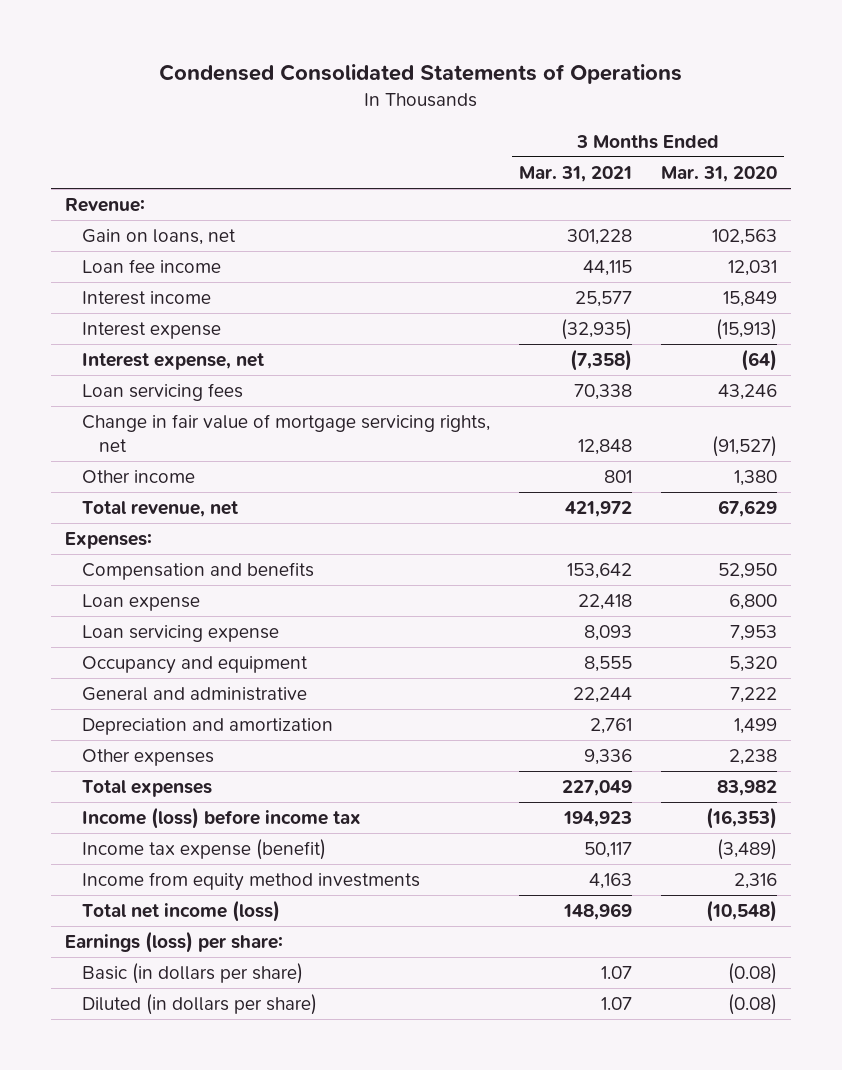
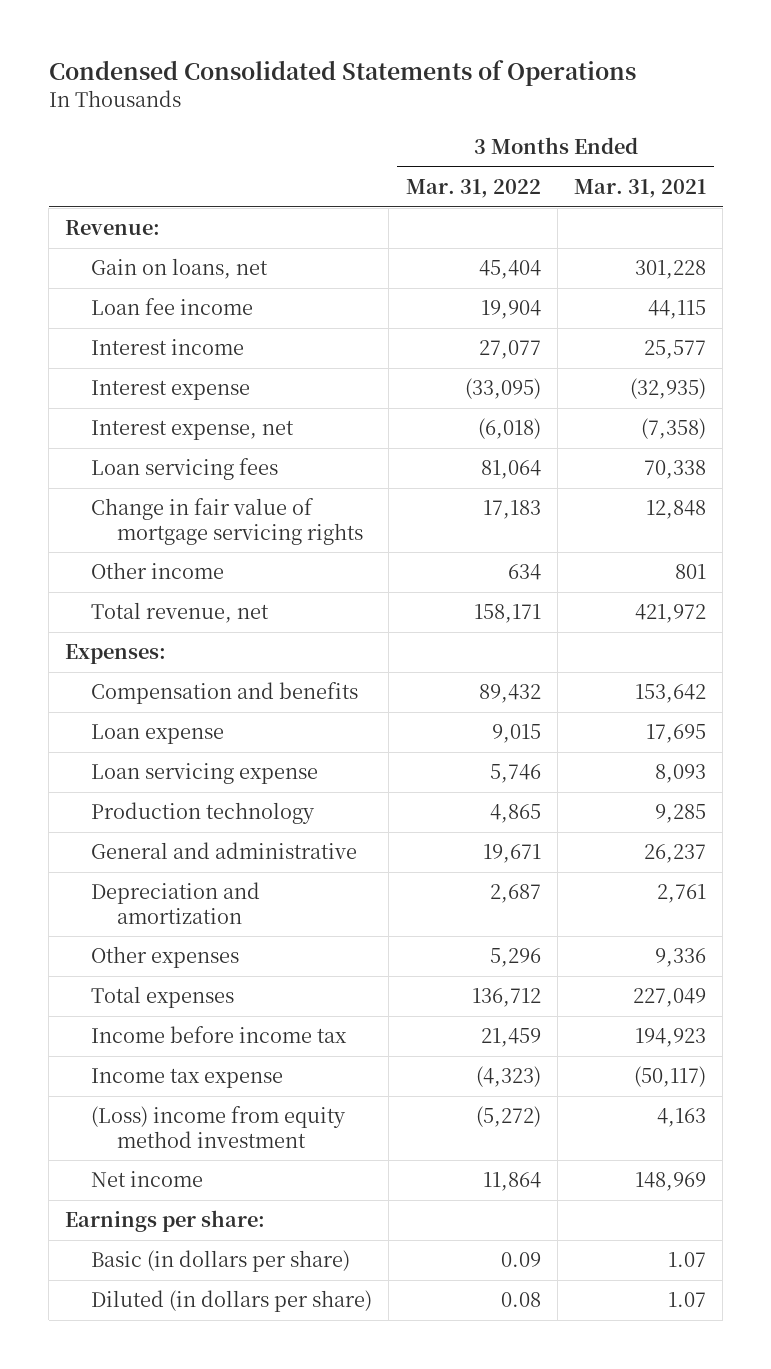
[660,166,777,183] Mar. 31, 2020 -> none
none -> [405,179,541,199] Mar. 31, 2022
[82,414,491,452] Change in fair value of mortgage servicing rights, net -> [91,498,363,545] Change in fair value of mortgage servicing rights
[577,594,632,611] 22,418 -> [646,724,707,744] 17,695
[82,656,309,675] Occupancy and equipment -> none
none -> [91,802,316,825] Production technology
[572,687,632,704] 22,244 -> [644,844,707,864] 26,237
[82,807,362,830] Income (loss) before income tax -> [91,1026,348,1044] Income before income tax
[82,839,327,861] Income tax expense (benefit) -> [91,1068,284,1089] Income tax expense
[583,842,632,859] 50,117 -> [634,1066,707,1088] (50,117)
[82,872,421,892] Income from equity method investments -> [91,1106,347,1148] (Loss) income from equity method investment
[82,900,281,923] Total net income (loss) -> [91,1171,204,1188] Net income
[65,931,284,954] Earnings (loss) per share: -> [65,1210,266,1233] Earnings per share:

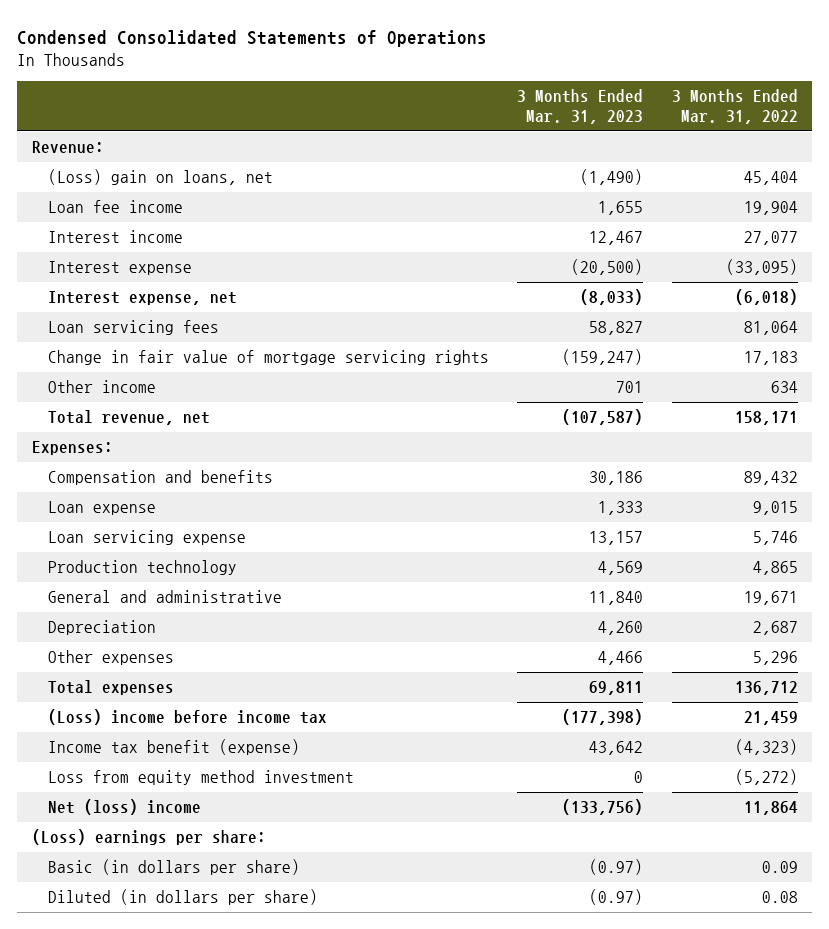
[574,179,707,199] Mar. 31, 2021 -> none
none -> [517,89,644,125] 3 Months Ended Mar. 31, 2023
[91,258,269,280] Gain on loans, net -> [47,169,273,186] (Loss) gain on loans, net
[91,882,261,924] Depreciation and amortization -> [47,620,156,636] Depreciation
[91,1026,348,1044] Income before income tax -> [47,709,327,726] (Loss) income before income tax
[91,1068,284,1089] Income tax expense -> [47,739,300,756] Income tax benefit (expense)
[91,1106,347,1148] (Loss) income from equity method investment -> [47,770,354,786] Loss from equity method investment
[91,1171,204,1188] Net income -> [47,799,201,816] Net (loss) income
[65,1210,266,1233] Earnings per share: -> [31,829,266,846] (Loss) earnings per share:

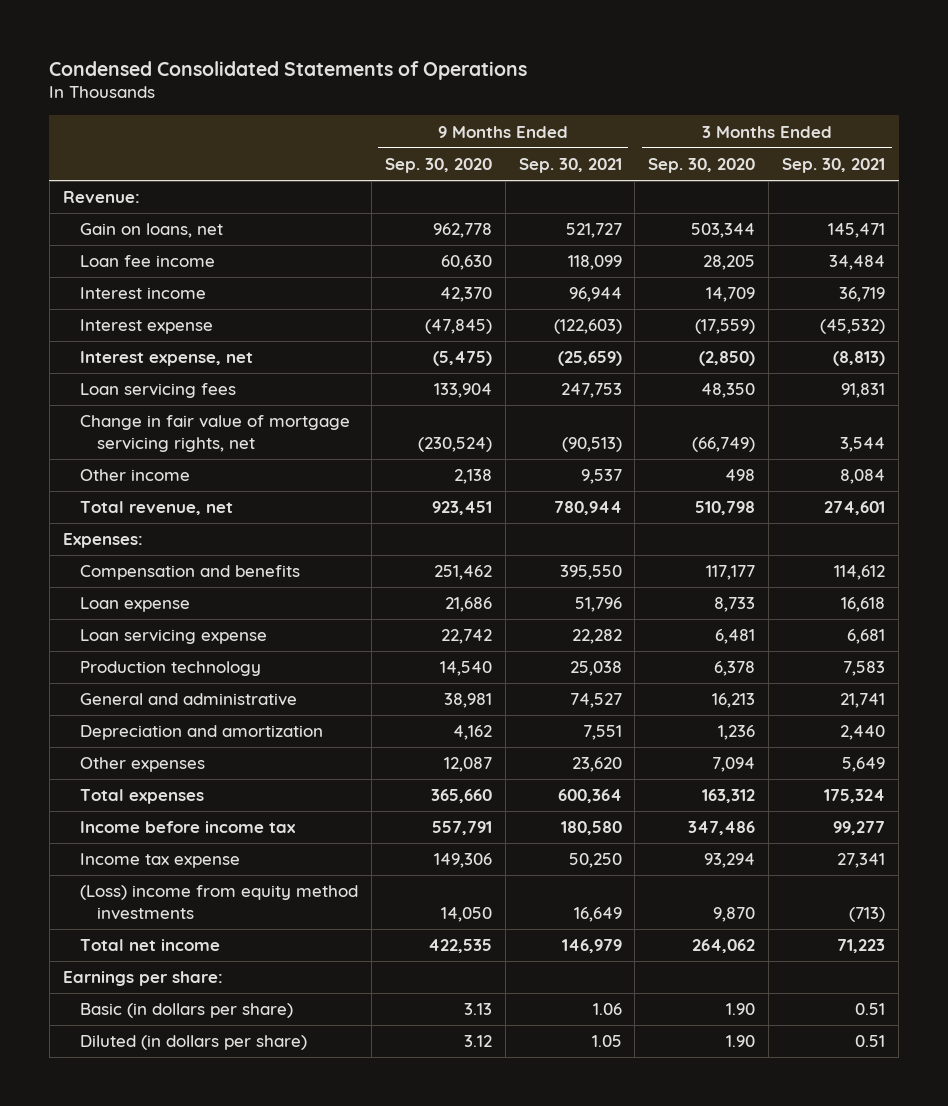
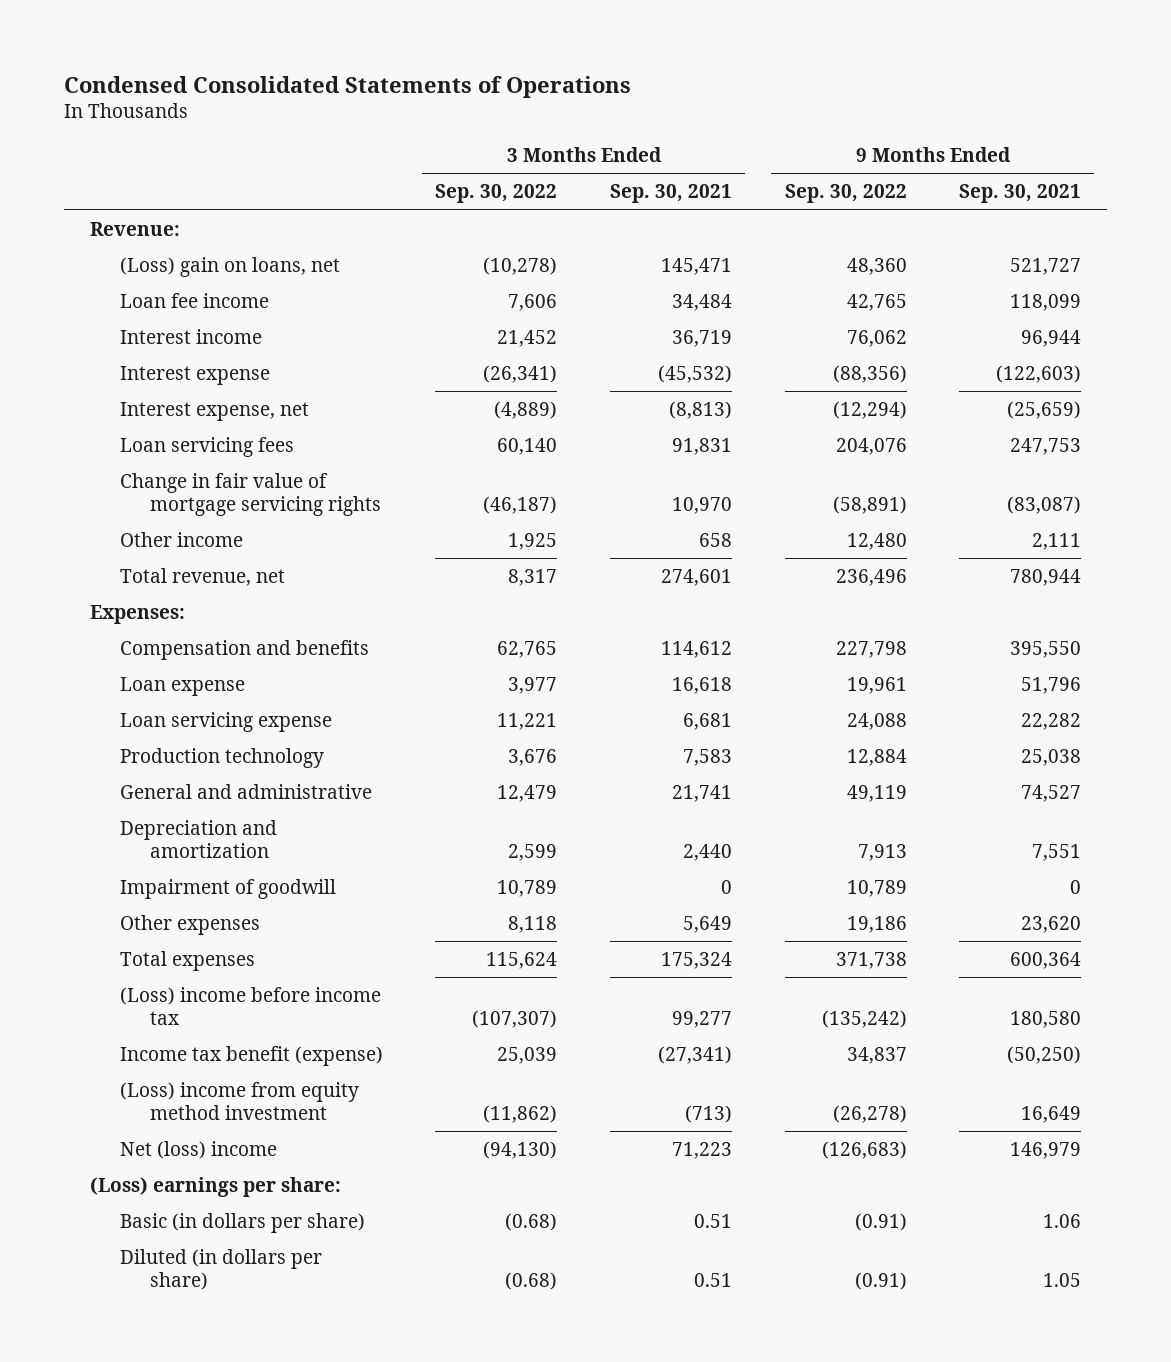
[384,158,492,174] Sep. 30, 2020 -> none
[648,158,756,174] Sep. 30, 2020 -> none
none -> [435,184,558,204] Sep. 30, 2022
none -> [784,184,907,204] Sep. 30, 2022
[79,223,223,239] Gain on loans, net -> [119,256,340,277] (Loss) gain on loans, net
[79,415,350,453] Change in fair value of mortgage servicing rights, net -> [119,472,381,517] Change in fair value of mortgage servicing rights
[561,437,622,453] (90,513) -> [1007,496,1082,515] (83,087)
[840,437,886,453] 3,544 -> [672,497,733,515] 10,970
[580,469,622,485] 9,537 -> [1032,532,1082,550] 2,111
[840,469,886,485] 8,084 -> [699,532,733,547] 658
none -> [119,878,336,899] Impairment of goodwill
[79,821,296,834] Income before income tax -> [119,986,381,1026] (Loss) income before income tax
[79,853,240,869] Income tax expense -> [119,1045,383,1066] Income tax benefit (expense)
[568,853,622,869] 50,250 -> [1007,1045,1082,1064] (50,250)
[837,853,886,869] 27,341 -> [658,1045,733,1064] (27,341)
[79,885,358,921] (Loss) income from equity method investments -> [119,1081,359,1121] (Loss) income from equity method investment
[79,939,220,952] Total net income -> [119,1140,277,1159] Net (loss) income
[62,971,223,987] Earnings per share: -> [89,1176,341,1197] (Loss) earnings per share:

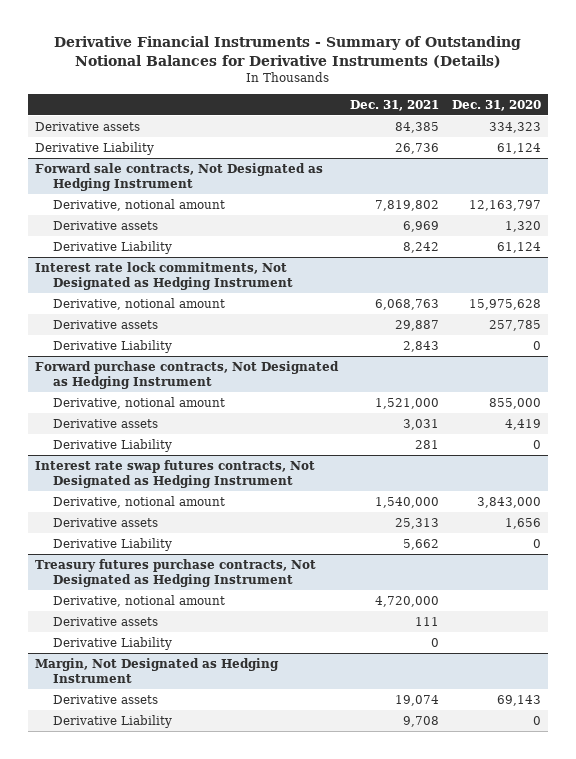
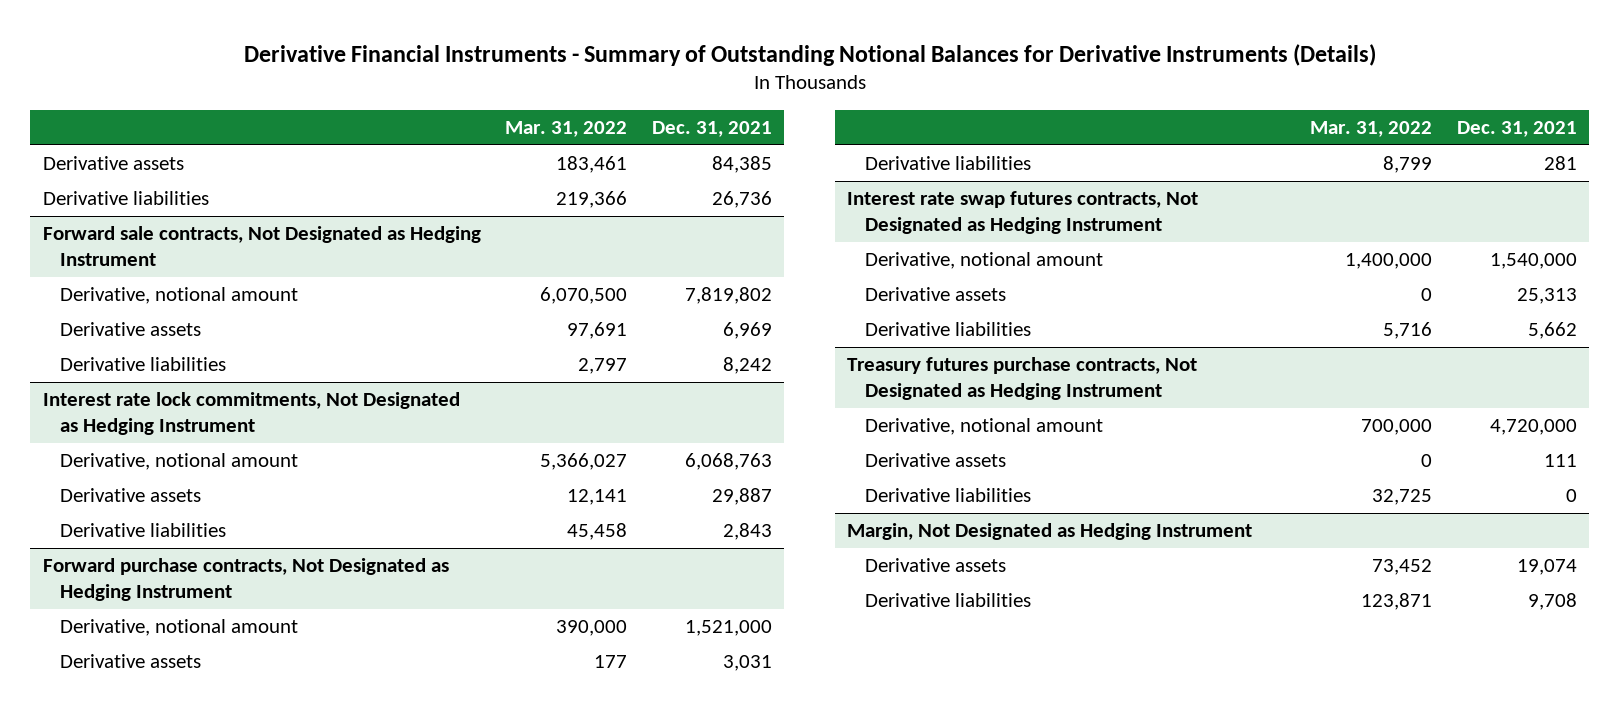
[452,99,542,111] Dec. 31, 2020 -> none
none -> [505,120,628,137] Mar. 31, 2022
[34,141,154,155] Derivative Liability -> [42,191,209,206] Derivative liabilities
[53,240,173,254] Derivative Liability -> [60,357,227,372] Derivative liabilities
[53,339,173,353] Derivative Liability -> [60,523,227,538] Derivative liabilities
[53,438,173,452] Derivative Liability -> [864,156,1031,171] Derivative liabilities
[53,537,173,551] Derivative Liability -> [864,322,1031,337] Derivative liabilities
[53,636,173,650] Derivative Liability -> [864,488,1031,503] Derivative liabilities
[53,714,173,728] Derivative Liability -> [864,593,1031,608] Derivative liabilities

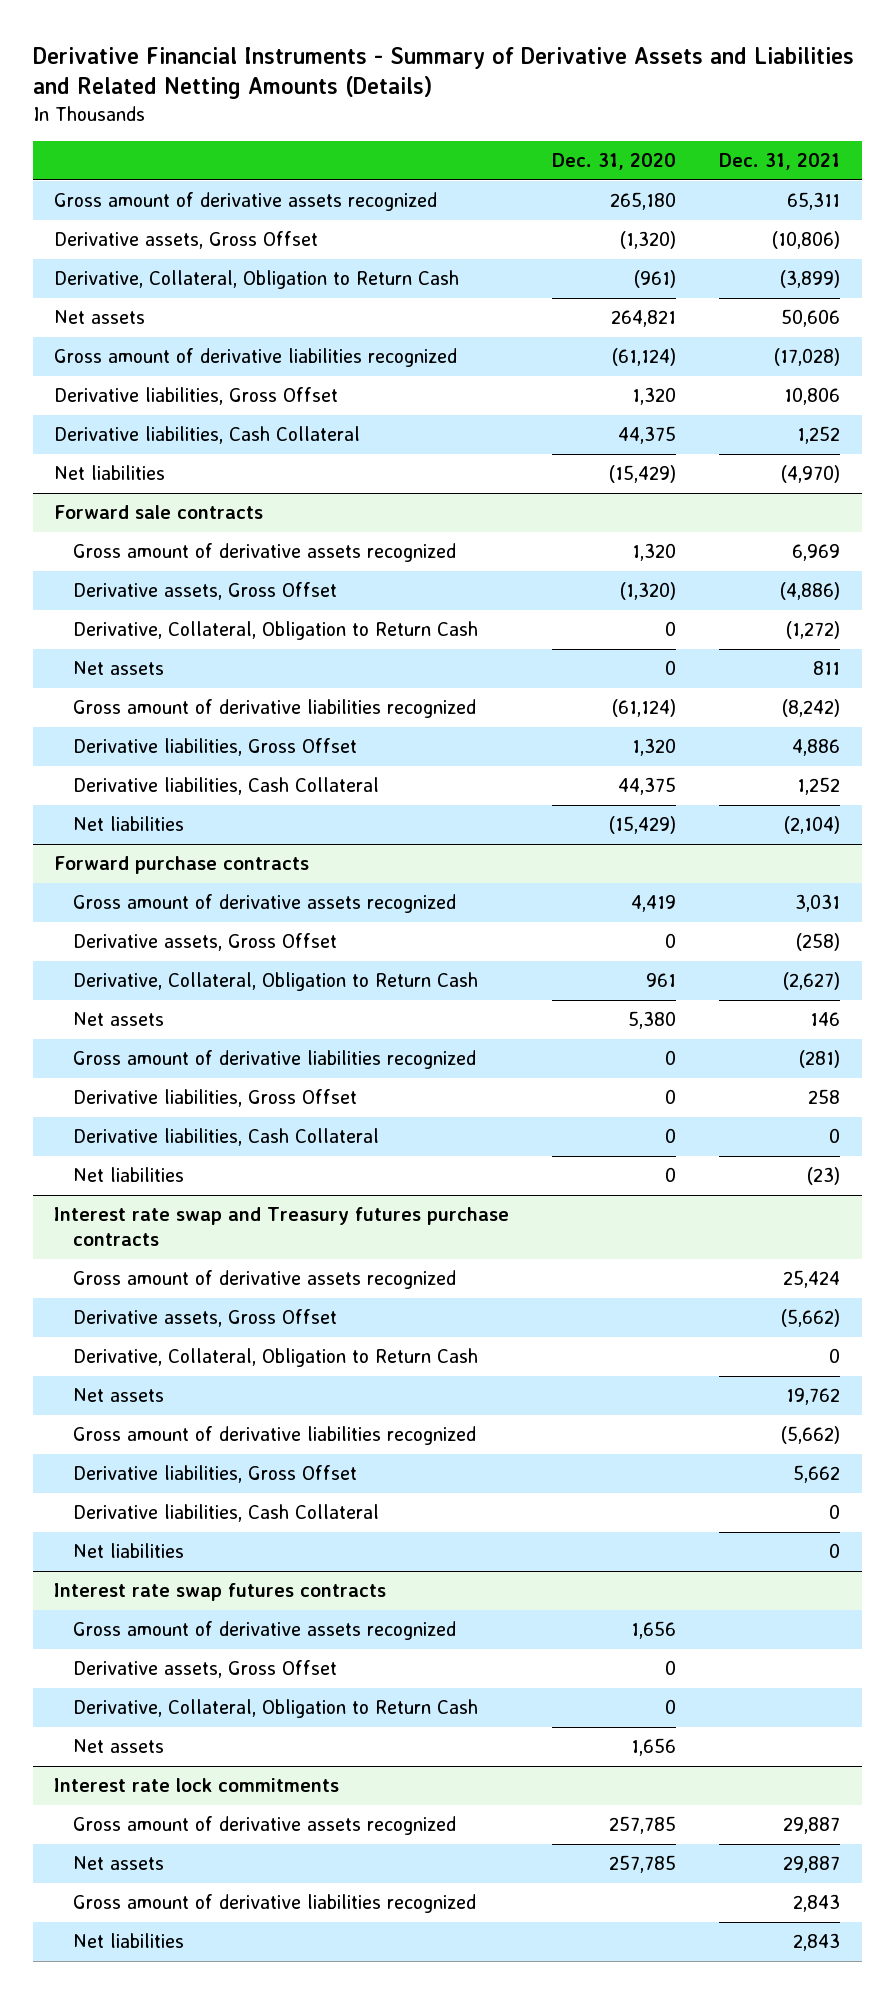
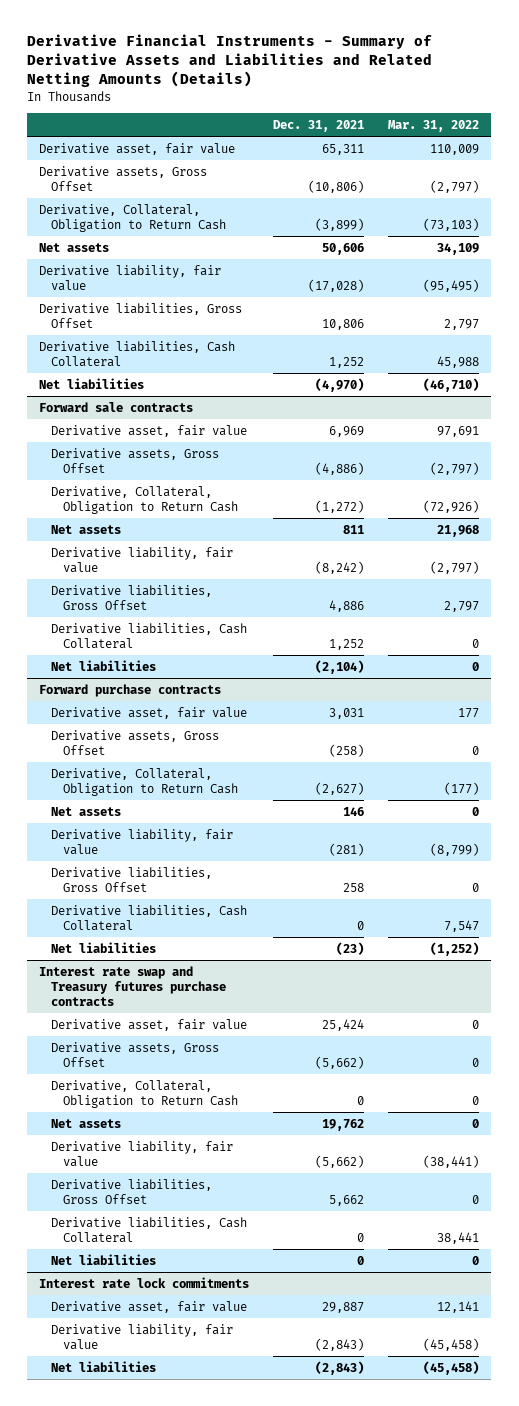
[552,153,677,171] Dec. 31, 2020 -> none
none -> [388,120,480,133] Mar. 31, 2022
[54,192,438,212] Gross amount of derivative assets recognized -> [39,142,236,155] Derivative asset, fair value
[54,348,458,368] Gross amount of derivative liabilities recognized -> [39,264,222,291] Derivative liability, fair value
[72,543,456,563] Gross amount of derivative assets recognized -> [51,424,248,437] Derivative asset, fair value
[72,699,476,719] Gross amount of derivative liabilities recognized -> [51,546,234,573] Derivative liability, fair value
[72,894,456,914] Gross amount of derivative assets recognized -> [51,706,248,719] Derivative asset, fair value
[72,1050,476,1070] Gross amount of derivative liabilities recognized -> [51,828,234,855] Derivative liability, fair value
[72,1270,456,1290] Gross amount of derivative assets recognized -> [51,1018,248,1031] Derivative asset, fair value
[72,1426,476,1446] Gross amount of derivative liabilities recognized -> [51,1140,234,1167] Derivative liability, fair value
[54,1583,387,1602] Interest rate swap futures contracts -> none
[72,1621,456,1641] Gross amount of derivative assets recognized -> none
[72,1660,337,1679] Derivative assets, Gross Offset -> none
[72,1699,478,1719] Derivative, Collateral, Obligation to Return Cash -> none
[72,1739,164,1754] Net assets -> none
[72,1856,164,1871] Net assets -> none
[72,1894,476,1914] Gross amount of derivative liabilities recognized -> none
[72,1816,456,1836] Gross amount of derivative assets recognized -> [51,1300,248,1313] Derivative asset, fair value
none -> [51,1323,234,1350] Derivative liability, fair value
[793,1933,841,1952] 2,843 -> [315,1360,365,1375] (2,843)

